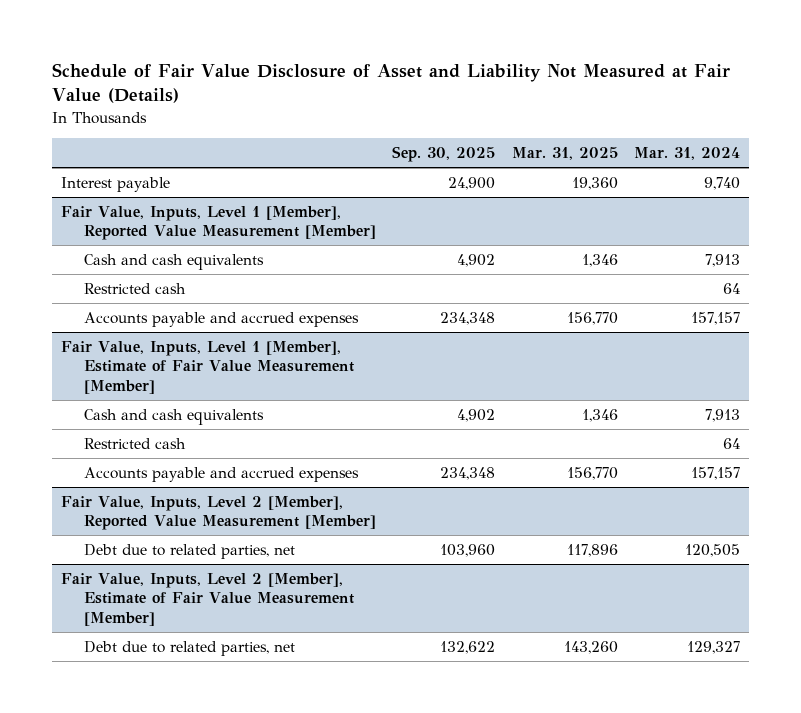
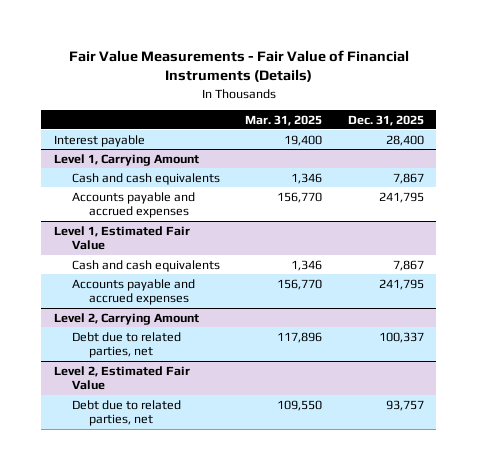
[52,62,731,104] Schedule of Fair Value Disclosure of Asset and Liability Not Measured at Fair Value (Details) -> [68,49,409,83] Fair Value Measurements - Fair Value of Financial Instruments (Details)
[392,146,496,163] Sep. 30, 2025 -> none
[634,147,741,161] Mar. 31, 2024 -> none
none -> [347,114,424,126] Dec. 31, 2025
[60,205,376,241] Fair Value, Inputs, Level 1 [Member], Reported Value Measurement [Member] -> none
[571,176,618,190] 19,360 -> [284,134,323,146] 19,400
none -> [53,153,199,166] Level 1, Carrying Amount
[83,282,186,294] Restricted cash -> none
[60,340,354,394] Fair Value, Inputs, Level 1 [Member], Estimate of Fair Value Measurement [Member] -> none
none -> [53,225,190,251] Level 1, Estimated Fair Value
[83,437,186,449] Restricted cash -> none
[60,495,376,531] Fair Value, Inputs, Level 2 [Member], Reported Value Measurement [Member] -> none
none -> [53,312,199,325] Level 2, Carrying Amount
[60,572,354,626] Fair Value, Inputs, Level 2 [Member], Estimate of Fair Value Measurement [Member] -> none
none -> [53,365,190,391] Level 2, Estimated Fair Value
[563,640,618,654] 143,260 -> [277,399,323,411] 109,550

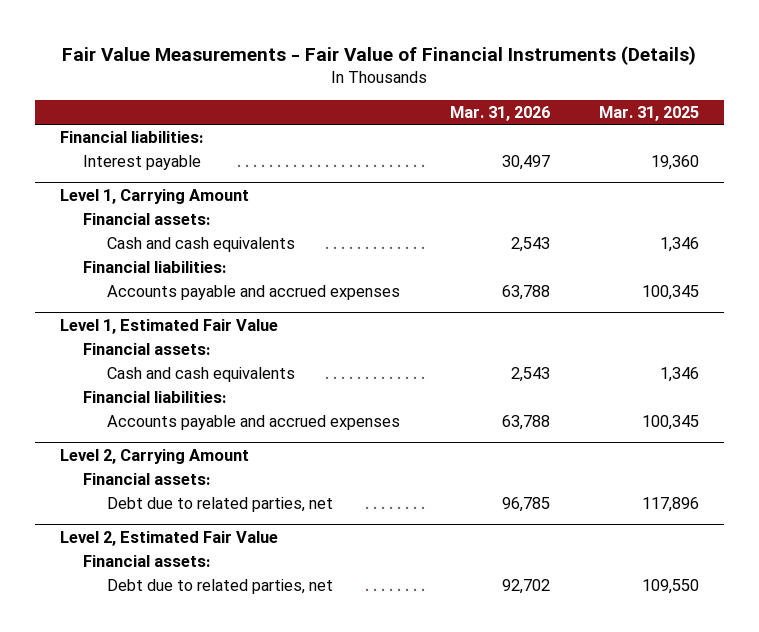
[347,114,424,126] Dec. 31, 2025 -> none
none -> [449,106,550,122] Mar. 31, 2026
none -> [59,131,203,144] Financial liabilities:
[284,134,323,146] 19,400 -> [651,155,700,171] 19,360
none -> [83,213,211,226] Financial assets:
none -> [83,261,227,274] Financial liabilities:
[277,191,323,203] 156,770 -> [642,285,700,301] 100,345
none -> [83,343,211,356] Financial assets:
none -> [83,391,227,404] Financial liabilities:
[277,278,323,290] 156,770 -> [642,415,700,431] 100,345
none -> [83,473,211,486] Financial assets:
none -> [83,555,211,568] Financial assets:

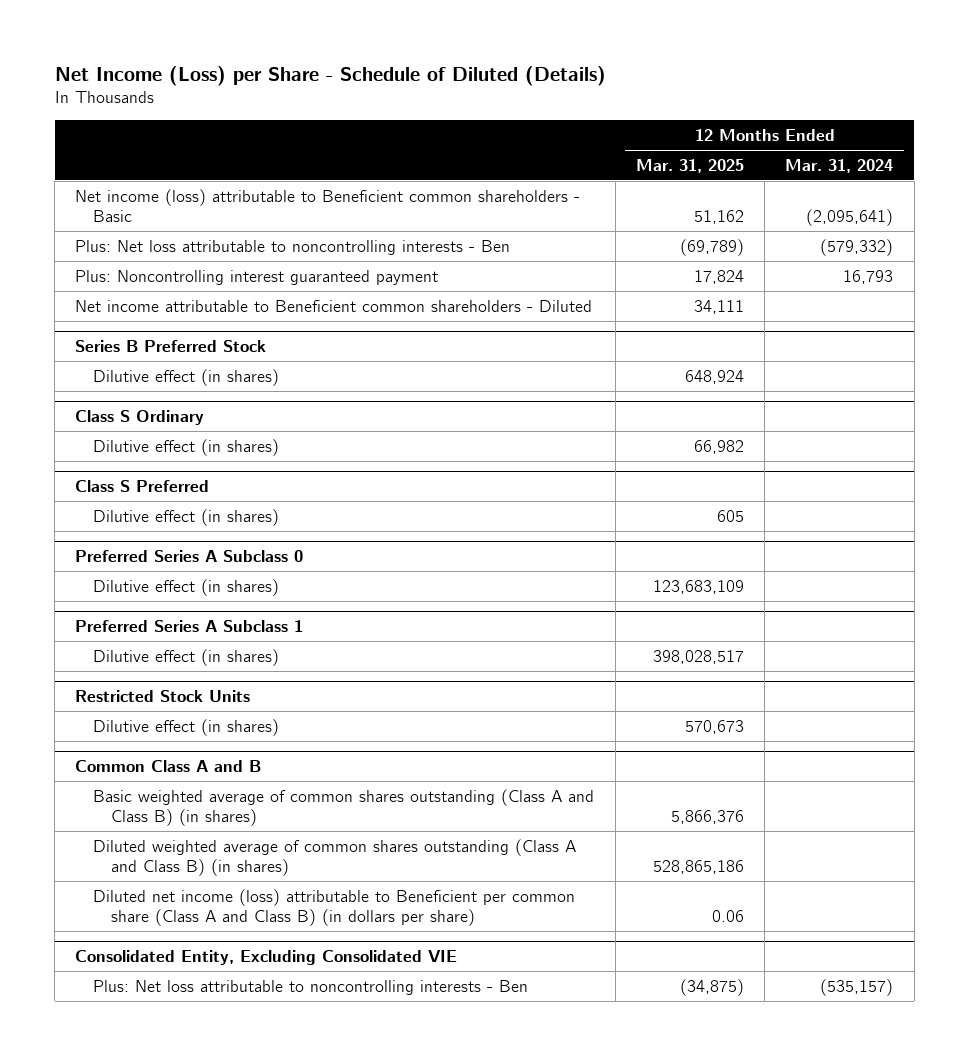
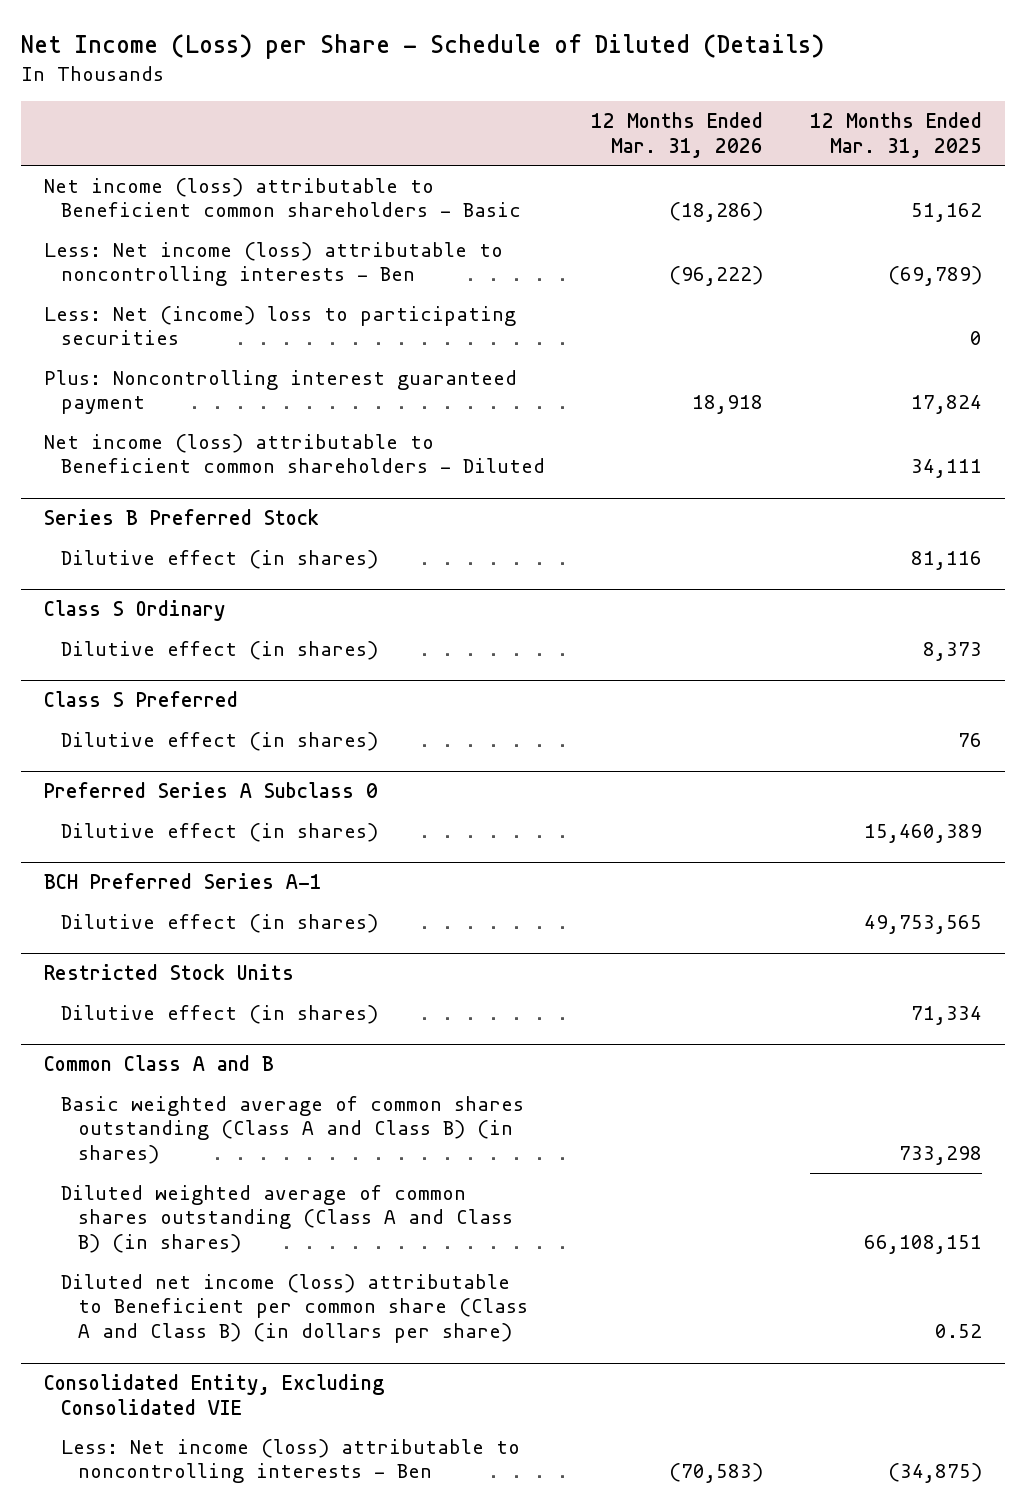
[785,158,894,173] Mar. 31, 2024 -> none
none -> [591,112,764,158] 12 Months Ended Mar. 31, 2026
[75,239,511,255] Plus: Net loss attributable to noncontrolling interests - Ben -> [43,241,503,287] Less: Net income (loss) attributable to noncontrolling interests - Ben
none -> [43,305,516,346] Less: Net (income) loss to participating securities
[75,299,593,312] Net income attributable to Beneficient common shareholders - Diluted -> [43,433,545,474] Net income (loss) attributable to Beneficient common shareholders - Diluted
[684,369,744,384] 648,924 -> [910,550,982,570] 81,116
[693,439,744,454] 66,982 -> [922,641,982,661] 8,373
[716,509,744,522] 605 -> [957,732,982,747] 76
[652,579,744,594] 123,683,109 -> [863,823,982,843] 15,460,389
[75,620,304,633] Preferred Series A Subclass 1 -> [43,873,322,890] BCH Preferred Series A-1
[652,649,744,664] 398,028,517 -> [863,914,982,934] 49,753,565
[684,719,744,734] 570,673 -> [910,1005,982,1025] 71,334
[670,810,744,825] 5,866,376 -> [898,1145,982,1165] 733,298
[652,860,744,875] 528,865,186 -> [863,1234,982,1254] 66,108,151
[711,910,744,923] 0.06 -> [934,1323,982,1338] 0.52
[93,979,529,995] Plus: Net loss attributable to noncontrolling interests - Ben -> [60,1438,520,1484] Less: Net income (loss) attributable to noncontrolling interests - Ben

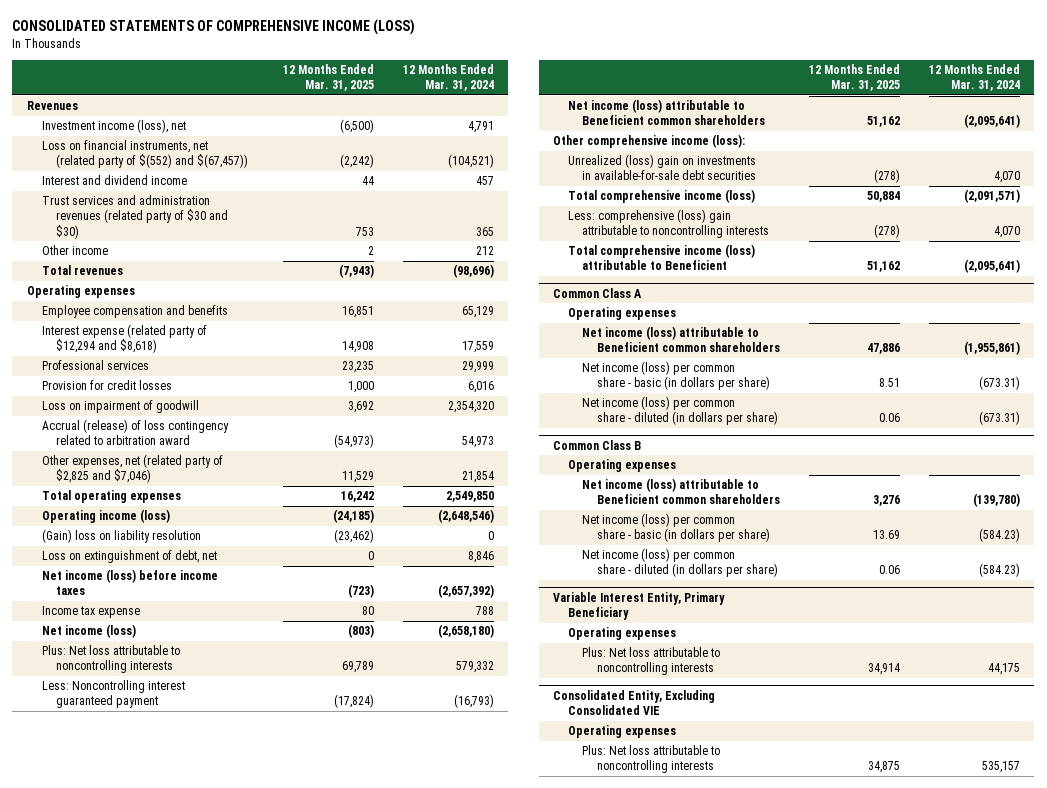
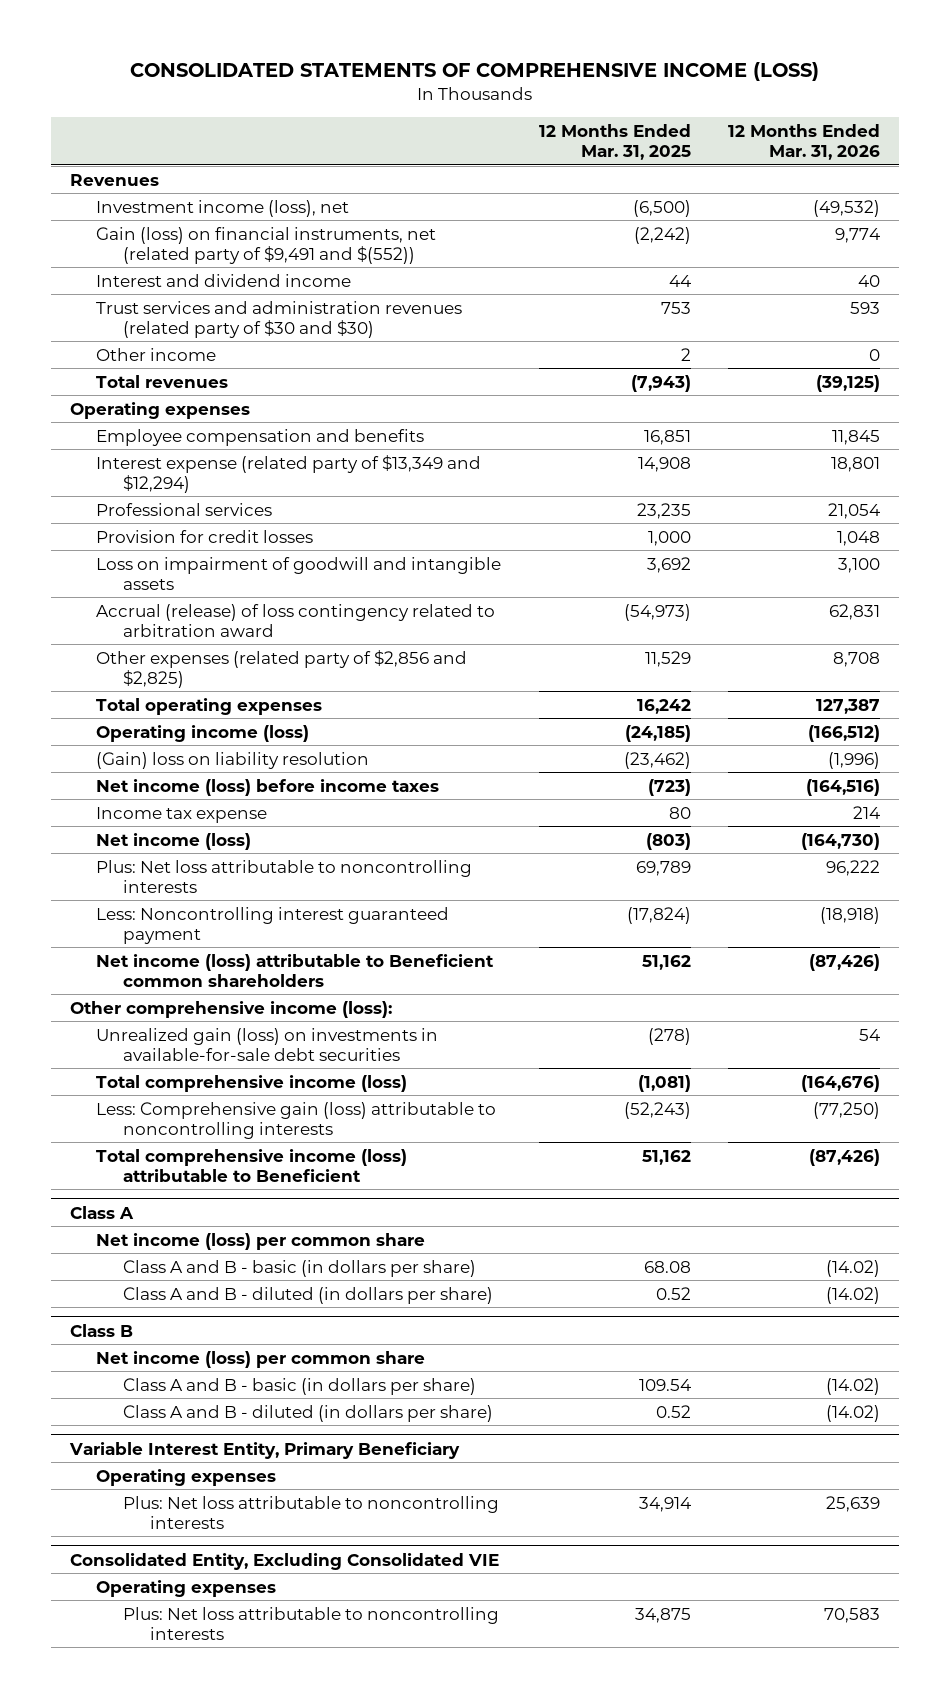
[402,63,494,92] 12 Months Ended Mar. 31, 2024 -> none
none -> [728,124,881,160] 12 Months Ended Mar. 31, 2026
[41,140,249,169] Loss on financial instruments, net (related party of $(552) and $(67,457)) -> [96,226,437,264] Gain (loss) on financial instruments, net (related party of $9,491 and $(552))
[41,324,207,354] Interest expense (related party of $12,294 and $8,618) -> [96,454,482,493] Interest expense (related party of $13,349 and $12,294)
[41,400,199,414] Loss on impairment of goodwill -> [96,556,502,590] Loss on impairment of goodwill and intangible assets
[41,454,223,484] Other expenses, net (related party of $2,825 and $7,046) -> [96,649,468,688] Other expenses (related party of $2,856 and $2,825)
[41,550,217,564] Loss on extinguishment of debt, net -> none
[567,154,757,181] Unrealized (loss) gain on investments in available-for-sale debt securities -> [96,1027,439,1061] Unrealized gain (loss) on investments in available-for-sale debt securities
[866,191,900,203] 50,884 -> [637,1074,691,1092] (1,081)
[567,209,770,239] Less: comprehensive (loss) gain attributable to noncontrolling interests -> [96,1101,497,1139] Less: Comprehensive gain (loss) attributable to noncontrolling interests
[873,224,900,239] (278) -> [623,1101,691,1119] (52,243)
[567,307,676,321] Operating expenses -> none
[582,326,780,353] Net income (loss) attributable to Beneficient common shareholders -> none
[567,459,676,473] Operating expenses -> none
[582,478,780,505] Net income (loss) attributable to Beneficient common shareholders -> none
[552,287,642,298] Common Class A -> [69,1205,134,1219] Class A
none -> [96,1232,426,1250] Net income (loss) per common share
[582,361,770,391] Net income (loss) per common share - basic (in dollars per share) -> [123,1259,477,1277] Class A and B - basic (in dollars per share)
[878,378,900,388] 8.51 -> [643,1260,691,1273] 68.08
[582,396,778,426] Net income (loss) per common share - diluted (in dollars per share) -> [123,1286,494,1304] Class A and B - diluted (in dollars per share)
[878,413,900,423] 0.06 -> [655,1286,691,1300] 0.52
[552,439,641,450] Common Class B -> [69,1323,133,1337] Class B
none -> [96,1350,426,1368] Net income (loss) per common share
[582,513,770,543] Net income (loss) per common share - basic (in dollars per share) -> [123,1377,477,1395] Class A and B - basic (in dollars per share)
[872,530,900,540] 13.69 -> [638,1378,691,1391] 109.54
[582,548,778,578] Net income (loss) per common share - diluted (in dollars per share) -> [123,1404,494,1422] Class A and B - diluted (in dollars per share)
[878,565,900,575] 0.06 -> [655,1404,691,1418] 0.52

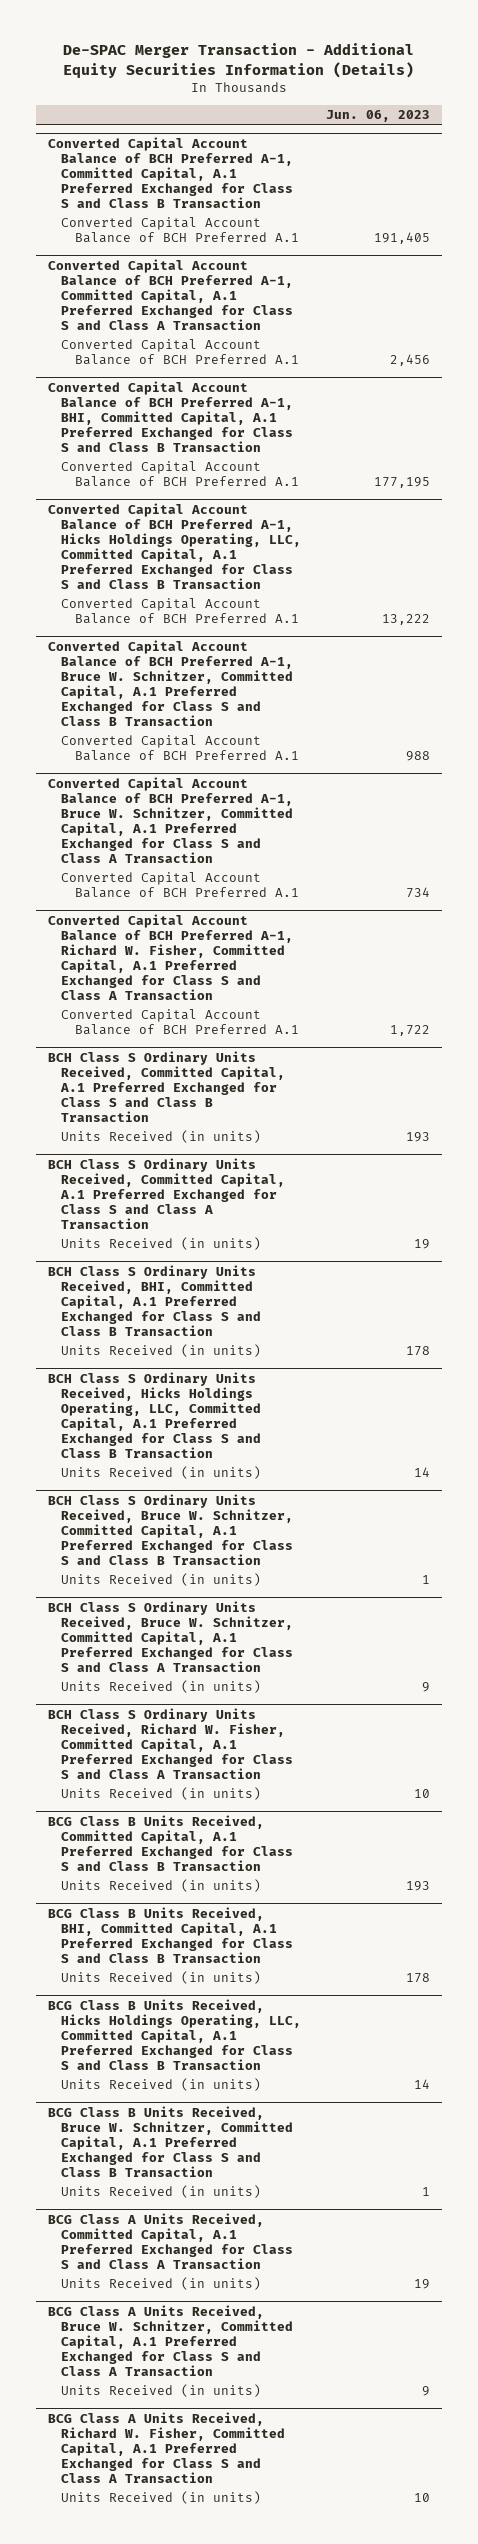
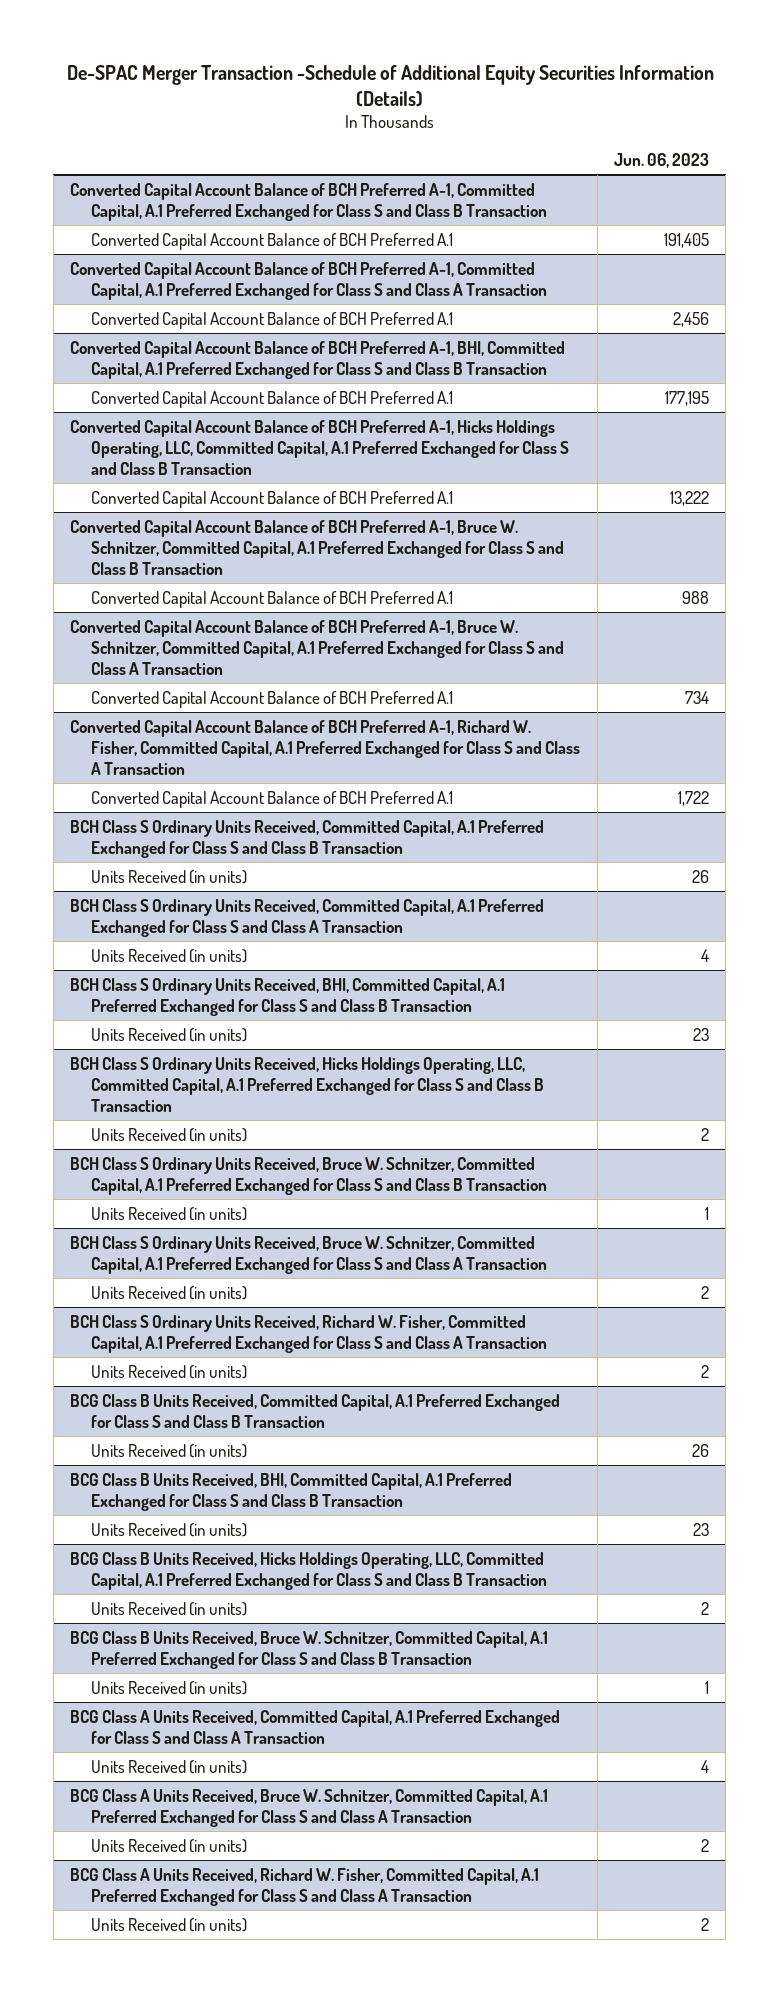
[62,43,414,79] De-SPAC Merger Transaction - Additional Equity Securities Information (Details) -> [66,64,714,107] De-SPAC Merger Transaction -Schedule of Additional Equity Securities Information (Details)
[405,1132,430,1143] 193 -> [692,869,710,883] 26
[413,1239,430,1250] 19 -> [701,948,710,962] 4
[405,1346,430,1357] 178 -> [693,1027,710,1041] 23
[413,1467,430,1478] 14 -> [701,1127,710,1141] 2
[421,1682,430,1693] 9 -> [701,1285,710,1299] 2
[413,1789,430,1799] 10 -> [701,1364,710,1378] 2
[405,1881,430,1892] 193 -> [692,1443,710,1457] 26
[405,1973,430,1984] 178 -> [693,1522,710,1536] 23
[413,2079,430,2090] 14 -> [701,1601,710,1615] 2
[413,2279,430,2290] 19 -> [701,1759,710,1773] 4
[421,2386,430,2397] 9 -> [701,1838,710,1852] 2
[413,2493,430,2503] 10 -> [701,1917,710,1931] 2

